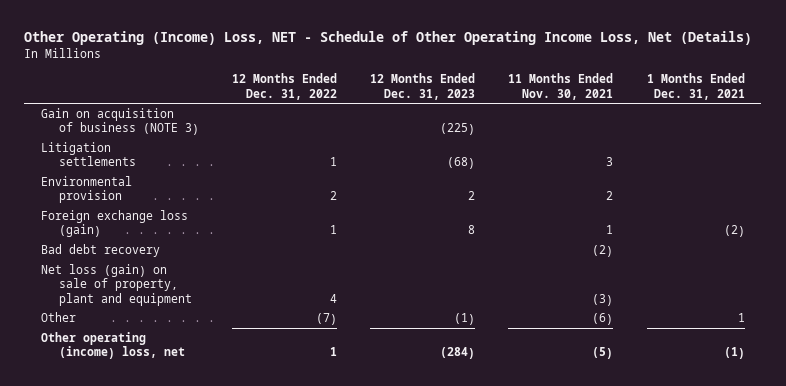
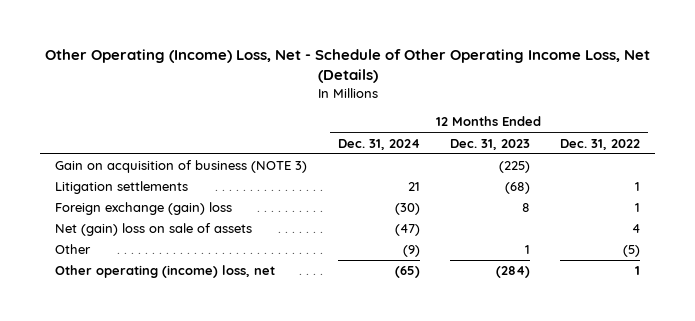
[24,31,753,46] Other Operating (Income) Loss, NET - Schedule of Other Operating Income Loss, Net (Details) -> [44,49,650,84] Other Operating (Income) Loss, Net - Schedule of Other Operating Income Loss, Net (Details)
[508,73,614,100] 11 Months Ended Nov. 30, 2021 -> none
[646,73,745,100] 1 Months Ended Dec. 31, 2021 -> none
none -> [337,138,420,150] Dec. 31, 2024
[40,176,132,204] Environmental provision -> none
[40,244,160,258] Bad debt recovery -> none
[40,210,188,238] Foreign exchange loss (gain) -> [55,202,233,216] Foreign exchange (gain) loss
[40,264,192,306] Net loss (gain) on sale of property, plant and equipment -> [55,223,253,237] Net (gain) loss on sale of assets
[316,313,338,326] (7) -> [623,245,641,258] (5)
[454,313,476,326] (1) -> [524,245,530,255] 1

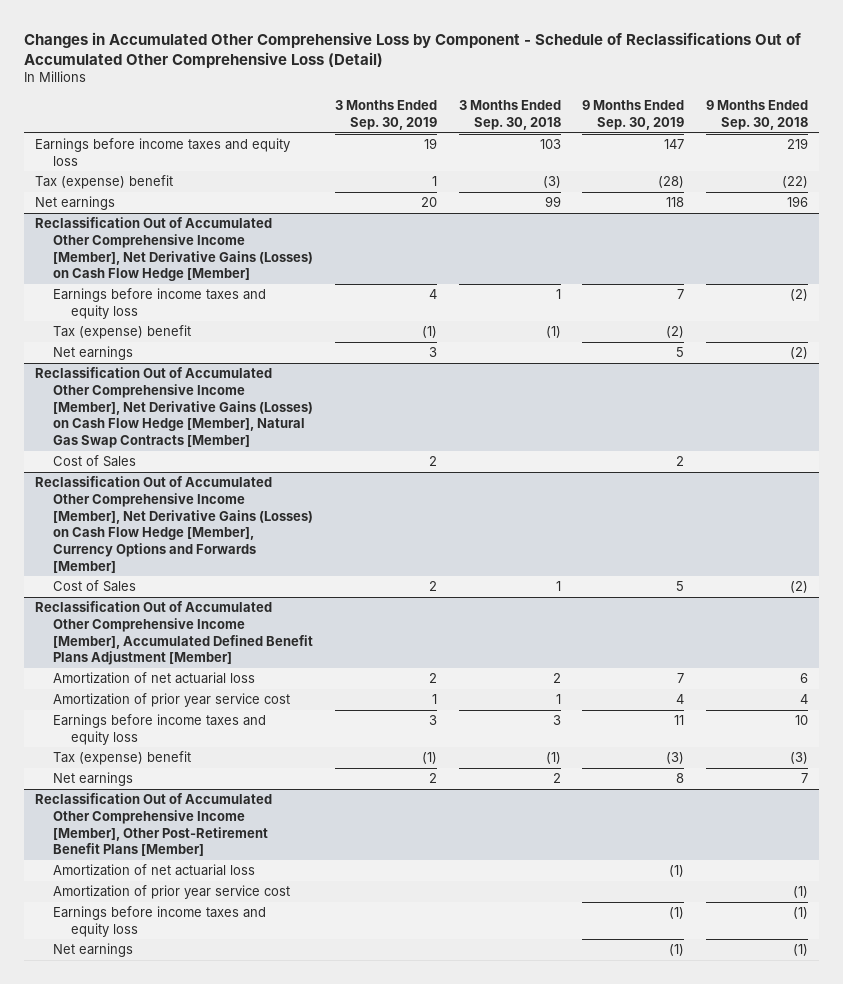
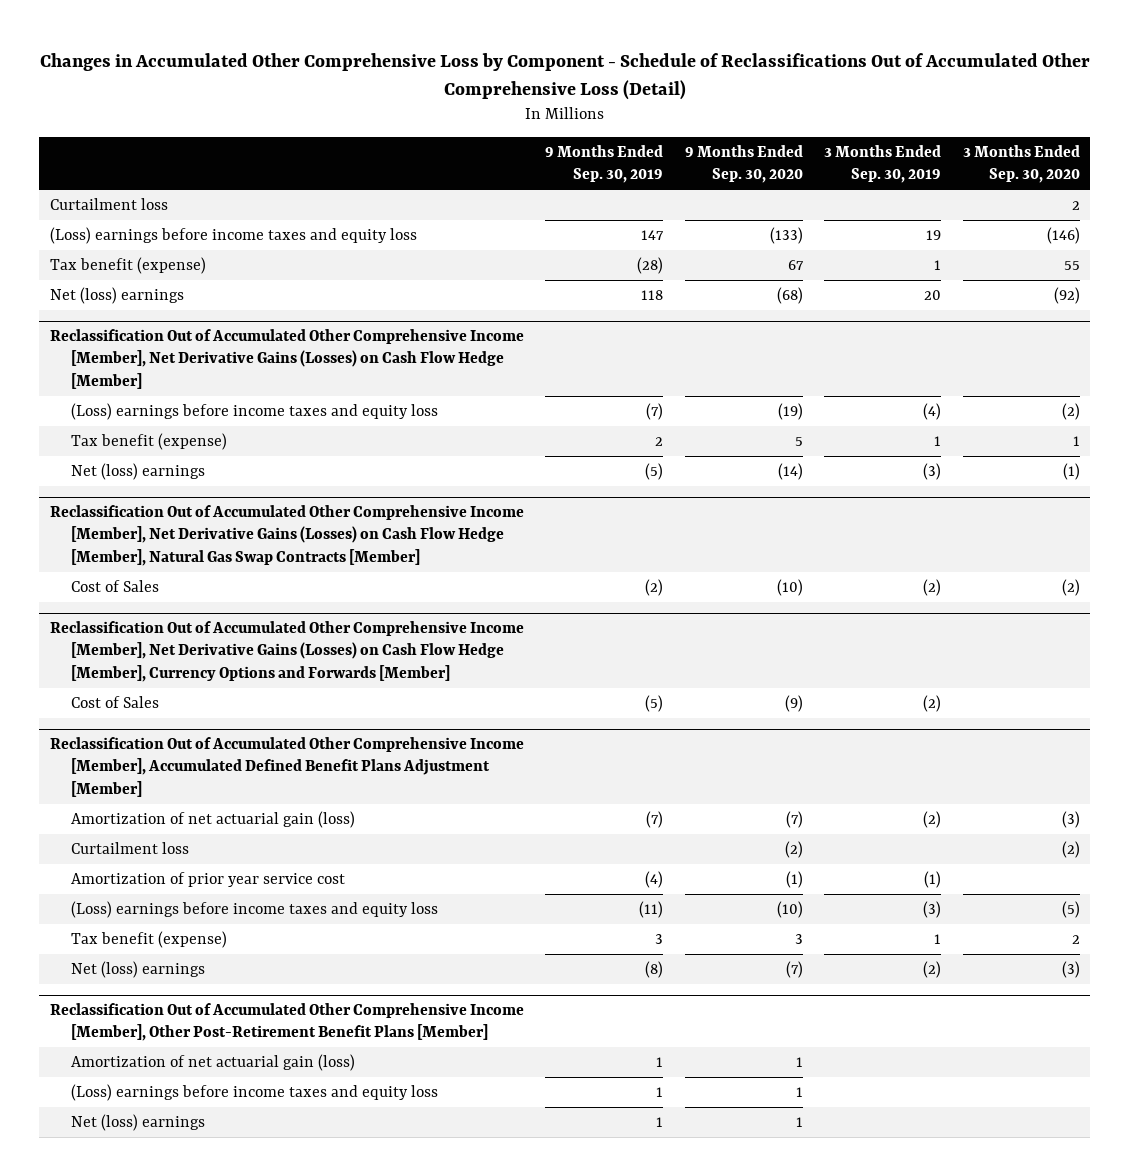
[458,100,561,130] 3 Months Ended Sep. 30, 2018 -> none
[706,100,809,130] 9 Months Ended Sep. 30, 2018 -> none
none -> [684,145,803,184] 9 Months Ended Sep. 30, 2020
none -> [962,145,1080,184] 3 Months Ended Sep. 30, 2020
none -> [49,198,168,211] Curtailment loss
[35,138,291,166] Earnings before income taxes and equity loss -> [49,227,417,245] (Loss) earnings before income taxes and equity loss
[35,175,174,190] Tax (expense) benefit -> [49,257,206,275] Tax benefit (expense)
[35,196,116,211] Net earnings -> [49,287,184,305] Net (loss) earnings
[53,288,267,319] Earnings before income taxes and equity loss -> [71,403,439,421] (Loss) earnings before income taxes and equity loss
[428,289,437,300] 4 -> [923,403,942,421] (4)
[677,289,685,300] 7 -> [646,403,664,421] (7)
[53,325,192,340] Tax (expense) benefit -> [71,433,228,451] Tax benefit (expense)
[421,326,437,339] (1) -> [934,436,942,447] 1
[666,326,685,339] (2) -> [655,437,664,447] 2
[53,346,134,361] Net earnings -> [71,463,206,481] Net (loss) earnings
[428,347,437,358] 3 -> [923,463,942,481] (3)
[676,347,685,358] 5 -> [645,463,664,481] (5)
[428,456,437,467] 2 -> [923,579,942,597] (2)
[676,456,685,467] 2 -> [645,579,664,597] (2)
[428,581,437,592] 2 -> [923,695,942,713] (2)
[676,581,685,592] 5 -> [645,695,664,713] (5)
[53,672,256,685] Amortization of net actuarial loss -> [71,811,356,829] Amortization of net actuarial gain (loss)
[428,673,437,684] 2 -> [923,811,942,829] (2)
[677,673,685,684] 7 -> [646,811,664,829] (7)
none -> [71,842,190,855] Curtailment loss
[431,694,437,705] 1 -> [924,871,942,889] (1)
[676,694,685,705] 4 -> [645,871,664,889] (4)
[53,714,267,745] Earnings before income taxes and equity loss -> [71,901,439,919] (Loss) earnings before income taxes and equity loss
[428,715,437,726] 3 -> [923,901,942,919] (3)
[674,715,685,726] 11 -> [639,901,664,919] (11)
[53,751,192,766] Tax (expense) benefit -> [71,931,228,949] Tax benefit (expense)
[421,752,437,765] (1) -> [934,934,942,945] 1
[666,752,685,765] (3) -> [655,934,664,945] 3
[53,772,134,787] Net earnings -> [71,961,206,979] Net (loss) earnings
[428,773,437,784] 2 -> [923,961,942,979] (2)
[676,773,685,784] 8 -> [645,961,664,979] (8)
[53,885,291,900] Amortization of prior year service cost -> none
[53,864,256,877] Amortization of net actuarial loss -> [71,1054,356,1072] Amortization of net actuarial gain (loss)
[669,865,685,878] (1) -> [656,1057,664,1068] 1
[53,906,267,937] Earnings before income taxes and equity loss -> [71,1084,439,1102] (Loss) earnings before income taxes and equity loss
[669,907,685,920] (1) -> [656,1087,664,1098] 1
[53,943,134,958] Net earnings -> [71,1114,206,1132] Net (loss) earnings
[669,944,685,957] (1) -> [656,1117,664,1128] 1

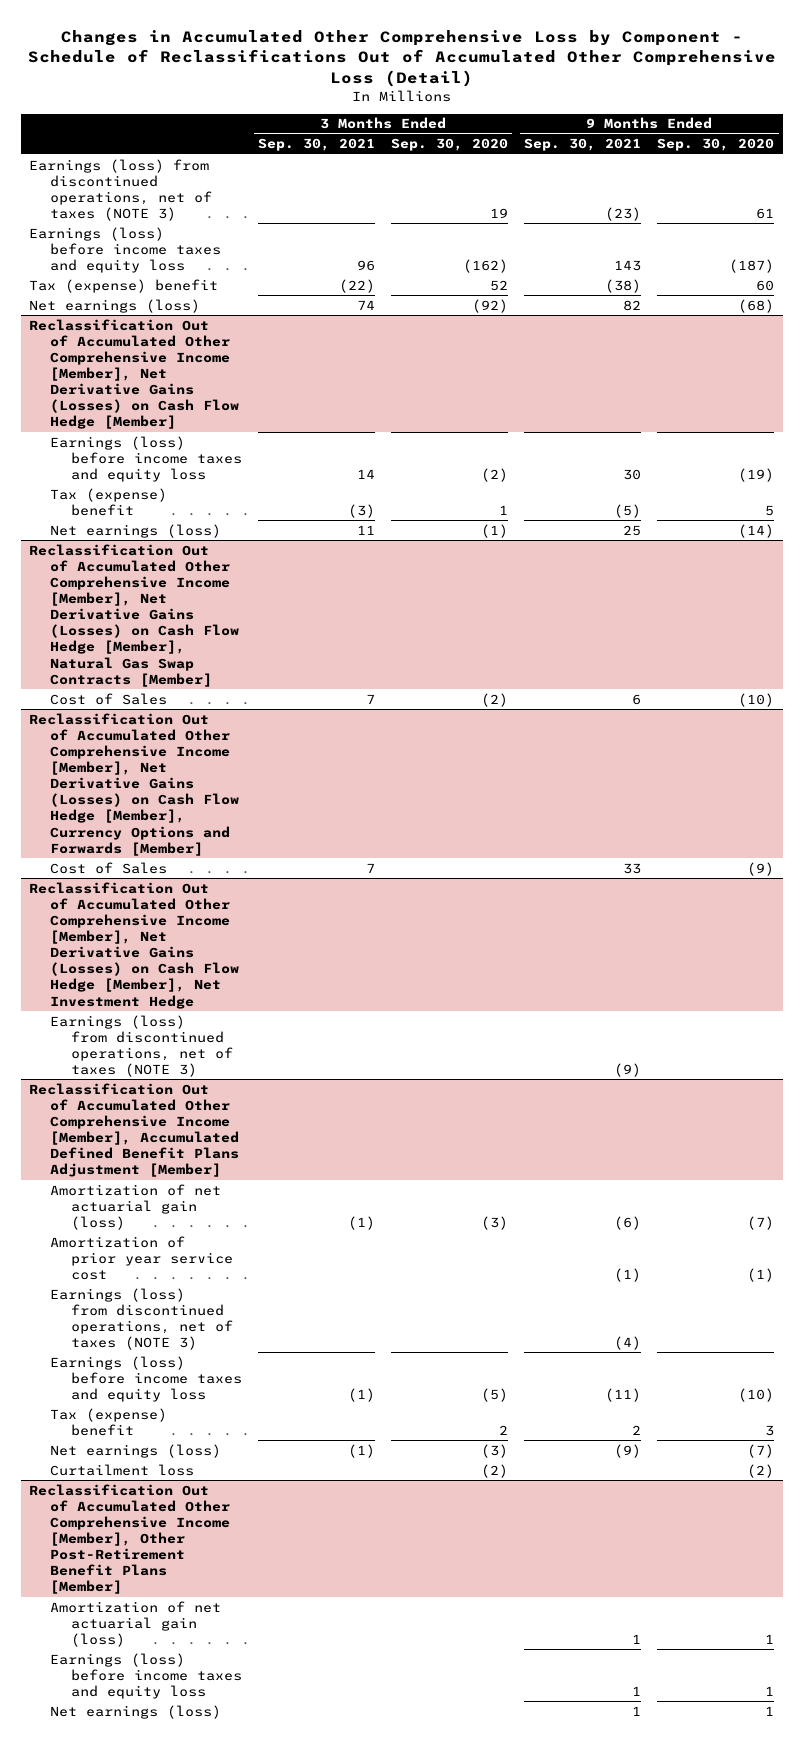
[545,145,664,184] 9 Months Ended Sep. 30, 2019 -> none
[824,145,942,184] 3 Months Ended Sep. 30, 2019 -> none
none -> [258,138,376,152] Sep. 30, 2021
none -> [524,138,642,152] Sep. 30, 2021
[49,198,168,211] Curtailment loss -> none
none -> [29,158,213,222] Earnings (loss) from discontinued operations, net of taxes (NOTE 3)
[49,227,417,245] (Loss) earnings before income taxes and equity loss -> [29,226,222,273] Earnings (loss) before income taxes and equity loss
[769,227,803,245] (133) -> [729,258,775,273] (187)
[1046,227,1080,245] (146) -> [463,258,509,273] (162)
[49,257,206,275] Tax benefit (expense) -> [29,278,219,293] Tax (expense) benefit
[787,260,804,271] 67 -> [756,279,775,291] 60
[1063,261,1080,271] 55 -> [490,279,509,291] 52
[49,287,184,305] Net (loss) earnings -> [29,298,201,313] Net earnings (loss)
[71,403,439,421] (Loss) earnings before income taxes and equity loss -> [50,435,242,482] Earnings (loss) before income taxes and equity loss
[71,433,228,451] Tax benefit (expense) -> [50,487,168,516] Tax (expense) benefit
[71,463,206,481] Net (loss) earnings -> [50,523,222,538] Net earnings (loss)
none -> [29,881,240,1009] Reclassification Out of Accumulated Other Comprehensive Income [Member], Net Derivative Gains (Losses) on Cash Flow Hedge [Member], Net Investment Hedge
none -> [50,1014,233,1078] Earnings (loss) from discontinued operations, net of taxes (NOTE 3)
none -> [50,1287,233,1351] Earnings (loss) from discontinued operations, net of taxes (NOTE 3)
[71,901,439,919] (Loss) earnings before income taxes and equity loss -> [50,1355,242,1402] Earnings (loss) before income taxes and equity loss
[71,931,228,949] Tax benefit (expense) -> [50,1407,168,1436] Tax (expense) benefit
[71,961,206,979] Net (loss) earnings -> [50,1443,222,1458] Net earnings (loss)
[71,842,190,855] Curtailment loss -> [50,1463,195,1476] Curtailment loss
[71,1084,439,1102] (Loss) earnings before income taxes and equity loss -> [50,1652,242,1699] Earnings (loss) before income taxes and equity loss
[71,1114,206,1132] Net (loss) earnings -> [50,1704,222,1719] Net earnings (loss)

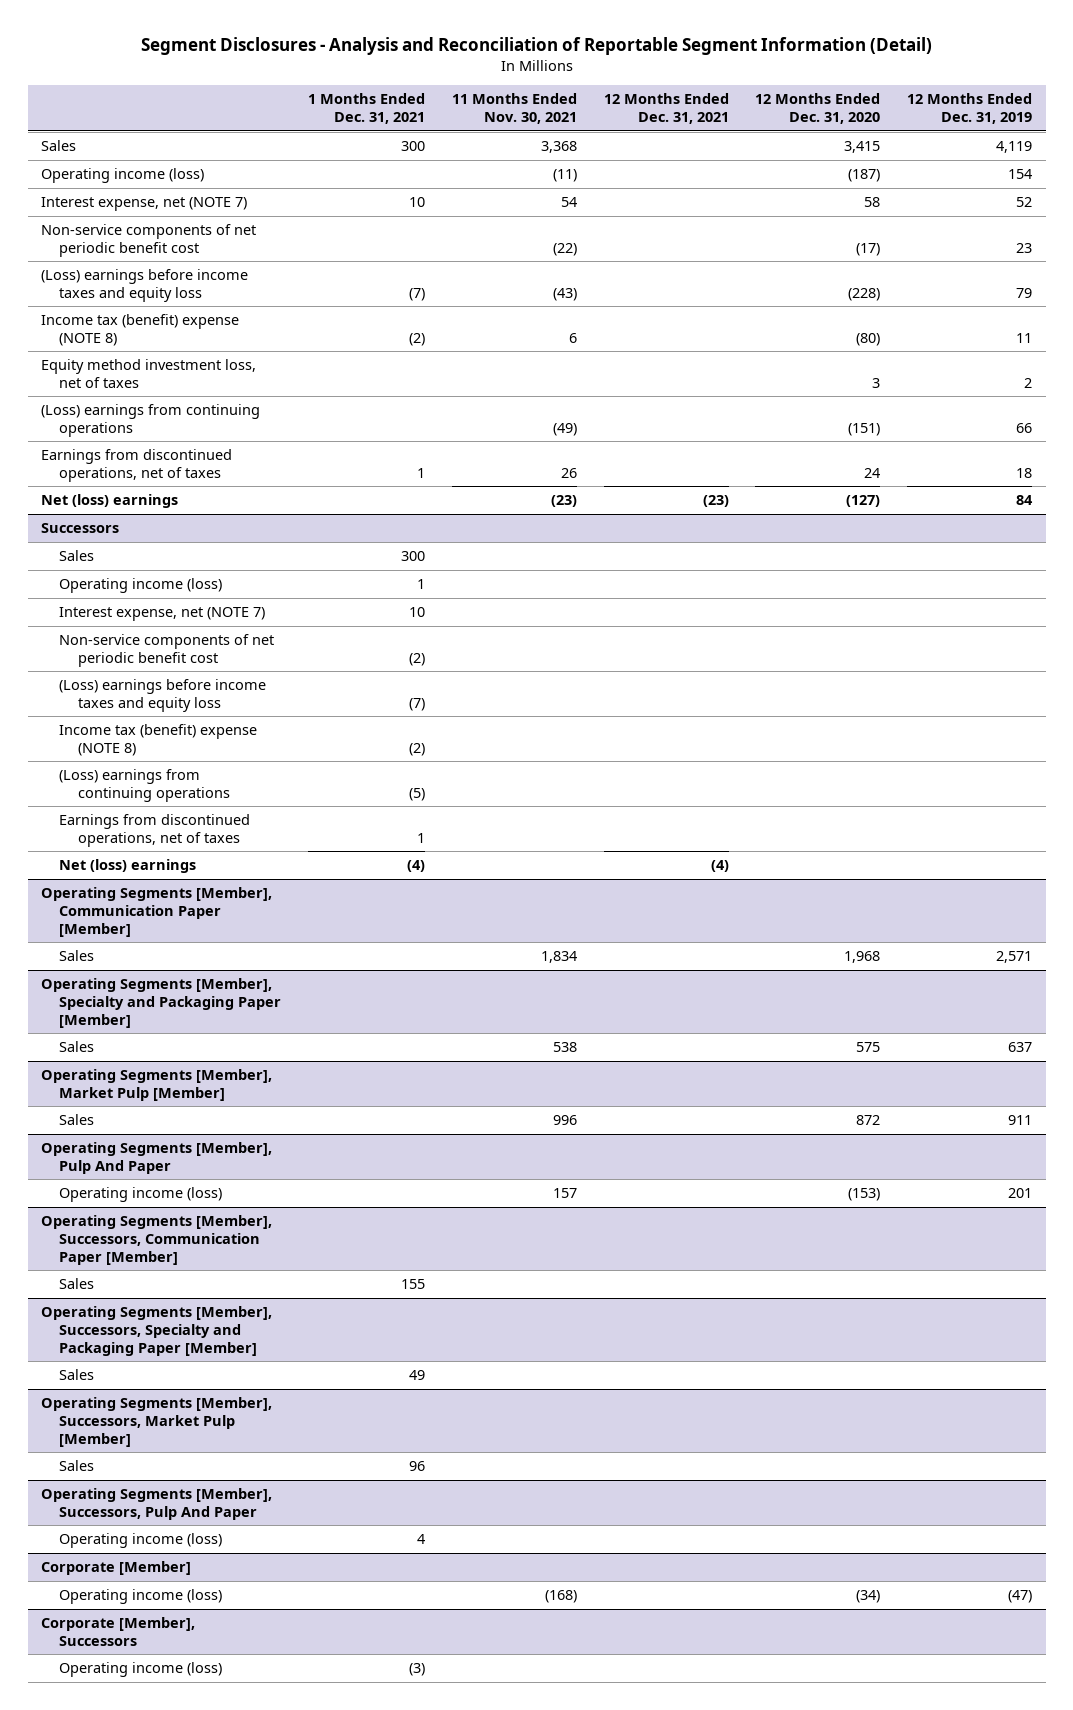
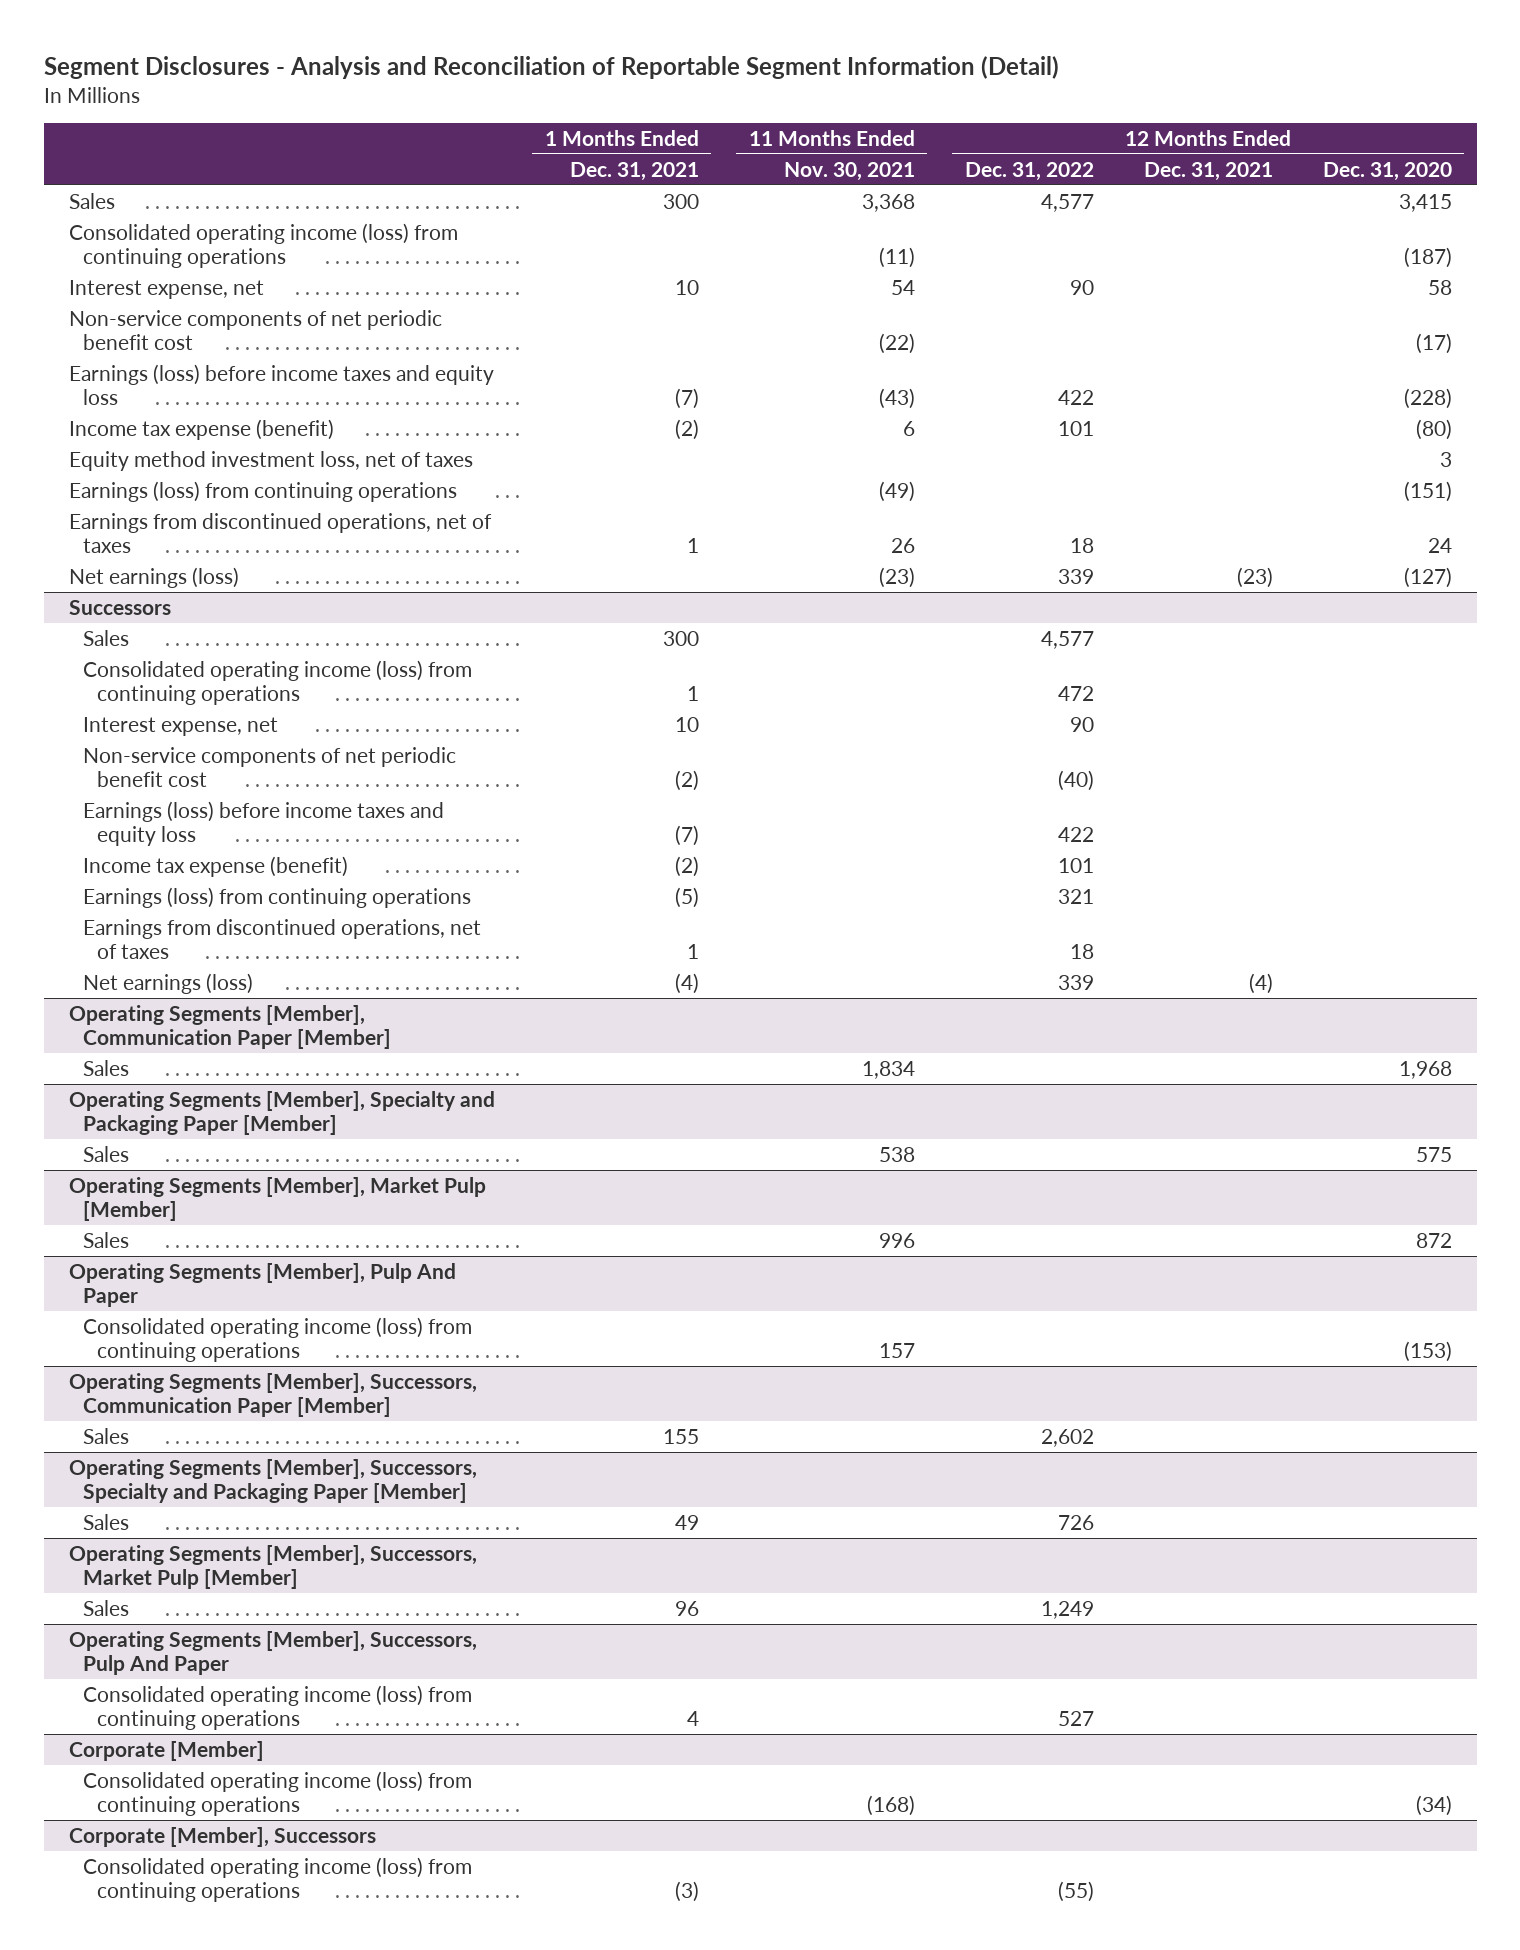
[907,93,1033,125] 12 Months Ended Dec. 31, 2019 -> none
none -> [964,161,1094,181] Dec. 31, 2022
[41,168,205,184] Operating income (loss) -> [68,222,458,268] Consolidated operating income (loss) from continuing operations
[41,197,248,212] Interest expense, net (NOTE 7) -> [68,279,264,299] Interest expense, net
[41,269,249,302] (Loss) earnings before income taxes and equity loss -> [68,363,494,405] Earnings (loss) before income taxes and equity loss
[41,314,240,346] Income tax (benefit) expense (NOTE 8) -> [68,418,334,440] Income tax expense (benefit)
[41,404,261,437] (Loss) earnings from continuing operations -> [68,480,457,502] Earnings (loss) from continuing operations
[41,494,179,509] Net (loss) earnings -> [68,566,239,588] Net earnings (loss)
[59,578,223,594] Operating income (loss) -> [82,659,472,705] Consolidated operating income (loss) from continuing operations
[59,607,266,622] Interest expense, net (NOTE 7) -> [82,716,278,736] Interest expense, net
[59,679,267,712] (Loss) earnings before income taxes and equity loss -> [82,800,444,846] Earnings (loss) before income taxes and equity loss
[59,724,258,756] Income tax (benefit) expense (NOTE 8) -> [82,855,348,877] Income tax expense (benefit)
[59,769,230,802] (Loss) earnings from continuing operations -> [82,886,471,908] Earnings (loss) from continuing operations
[59,859,197,874] Net (loss) earnings -> [82,972,253,994] Net earnings (loss)
[59,1187,223,1203] Operating income (loss) -> [82,1316,472,1362] Consolidated operating income (loss) from continuing operations
[59,1533,223,1549] Operating income (loss) -> [82,1684,472,1730] Consolidated operating income (loss) from continuing operations
[59,1589,223,1605] Operating income (loss) -> [82,1770,472,1816] Consolidated operating income (loss) from continuing operations
[59,1662,223,1678] Operating income (loss) -> [82,1856,472,1902] Consolidated operating income (loss) from continuing operations

